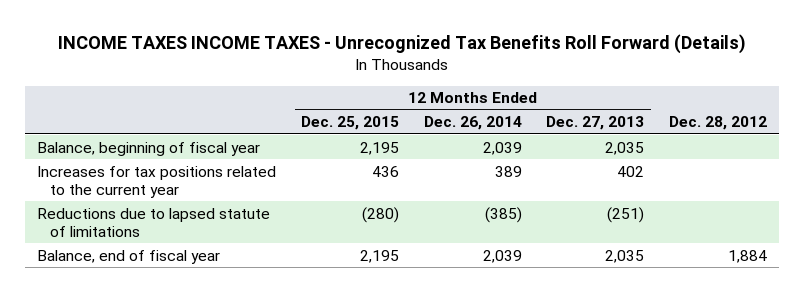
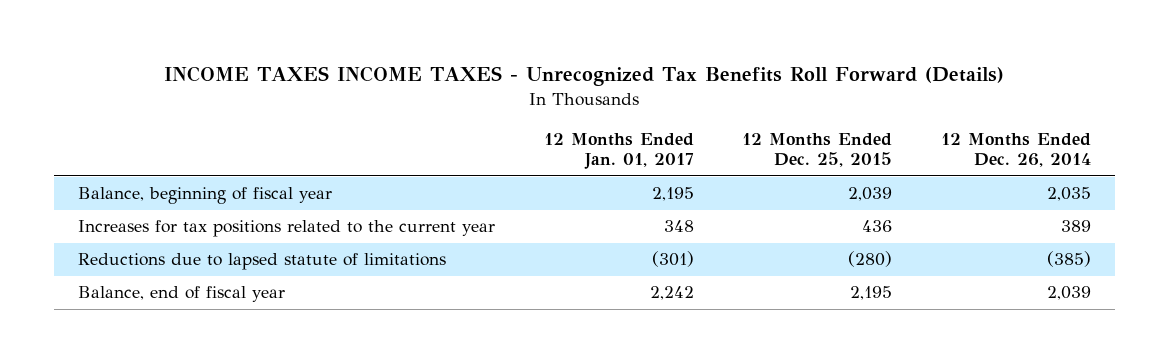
[546,116,645,131] Dec. 27, 2013 -> none
[669,116,768,131] Dec. 28, 2012 -> none
none -> [543,132,694,170] 12 Months Ended Jan. 01, 2017
[360,141,400,155] 2,195 -> [848,187,893,202] 2,039
[482,141,522,155] 2,039 -> [1046,187,1091,202] 2,035

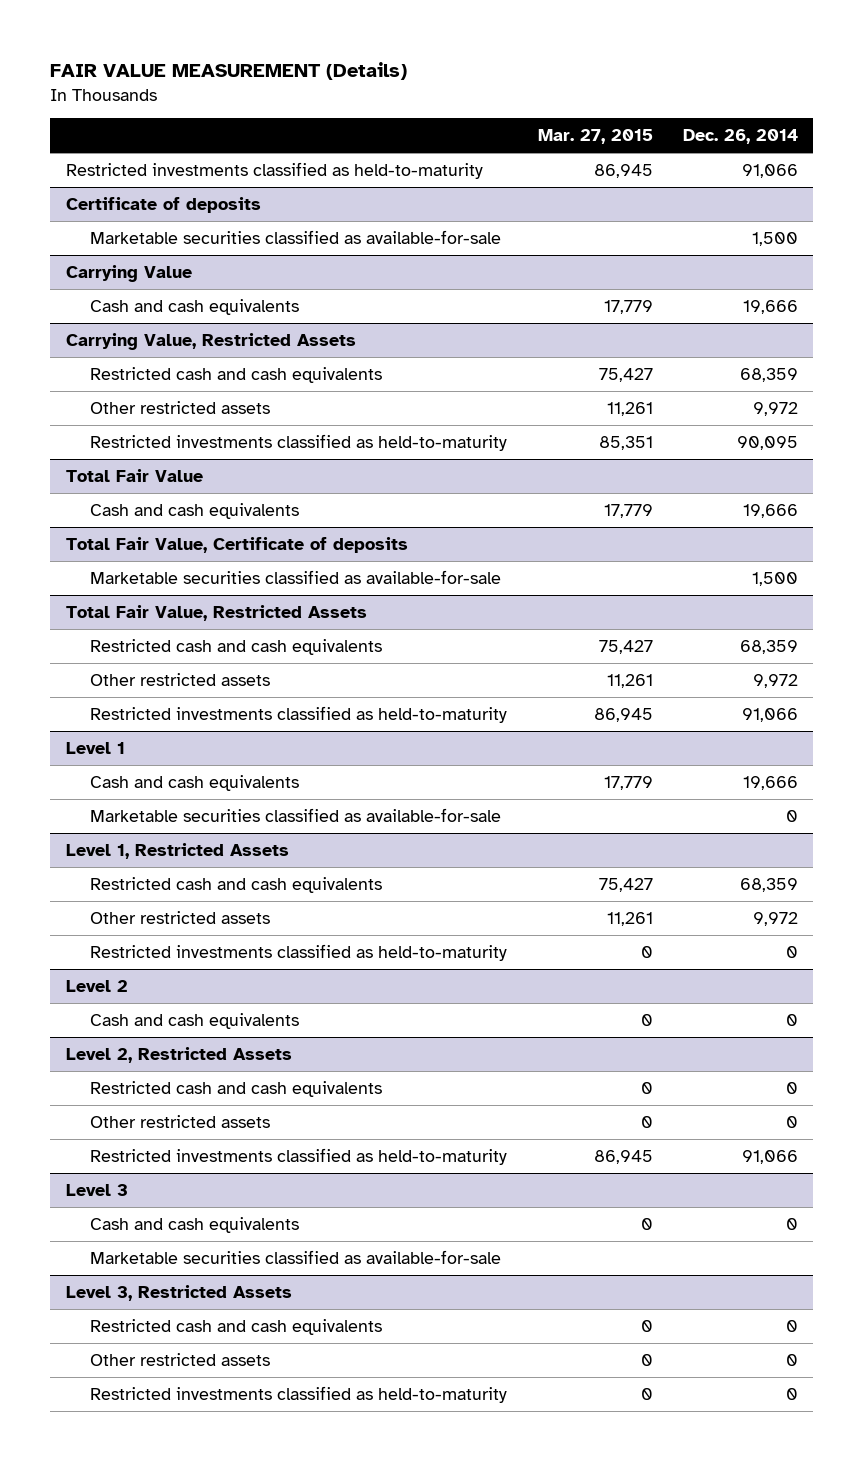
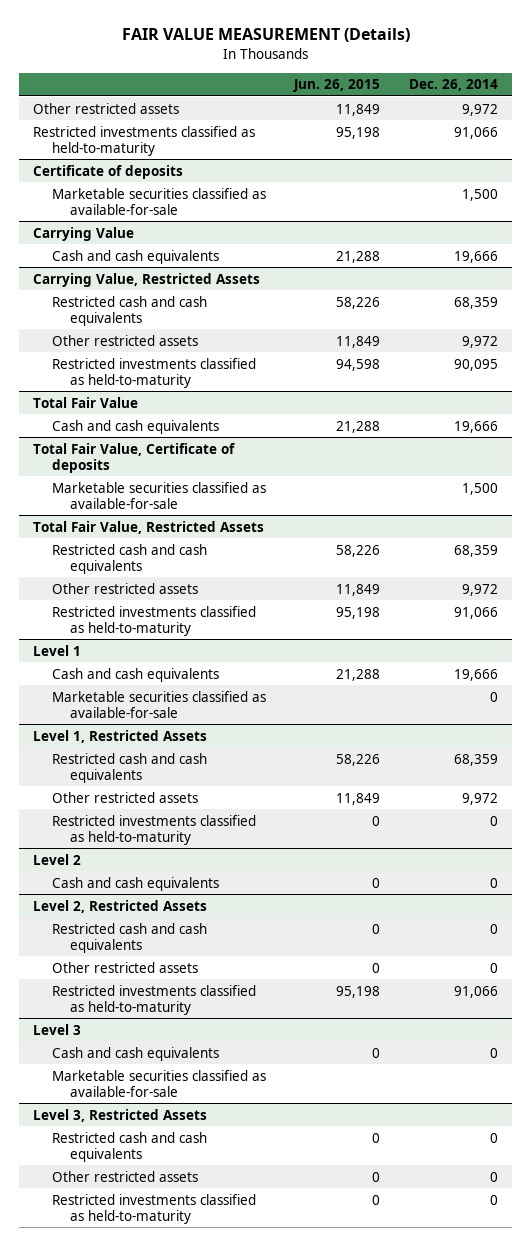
[537,129,653,145] Mar. 27, 2015 -> none
none -> [293,79,381,93] Jun. 26, 2015
none -> [33,102,180,114] Other restricted assets

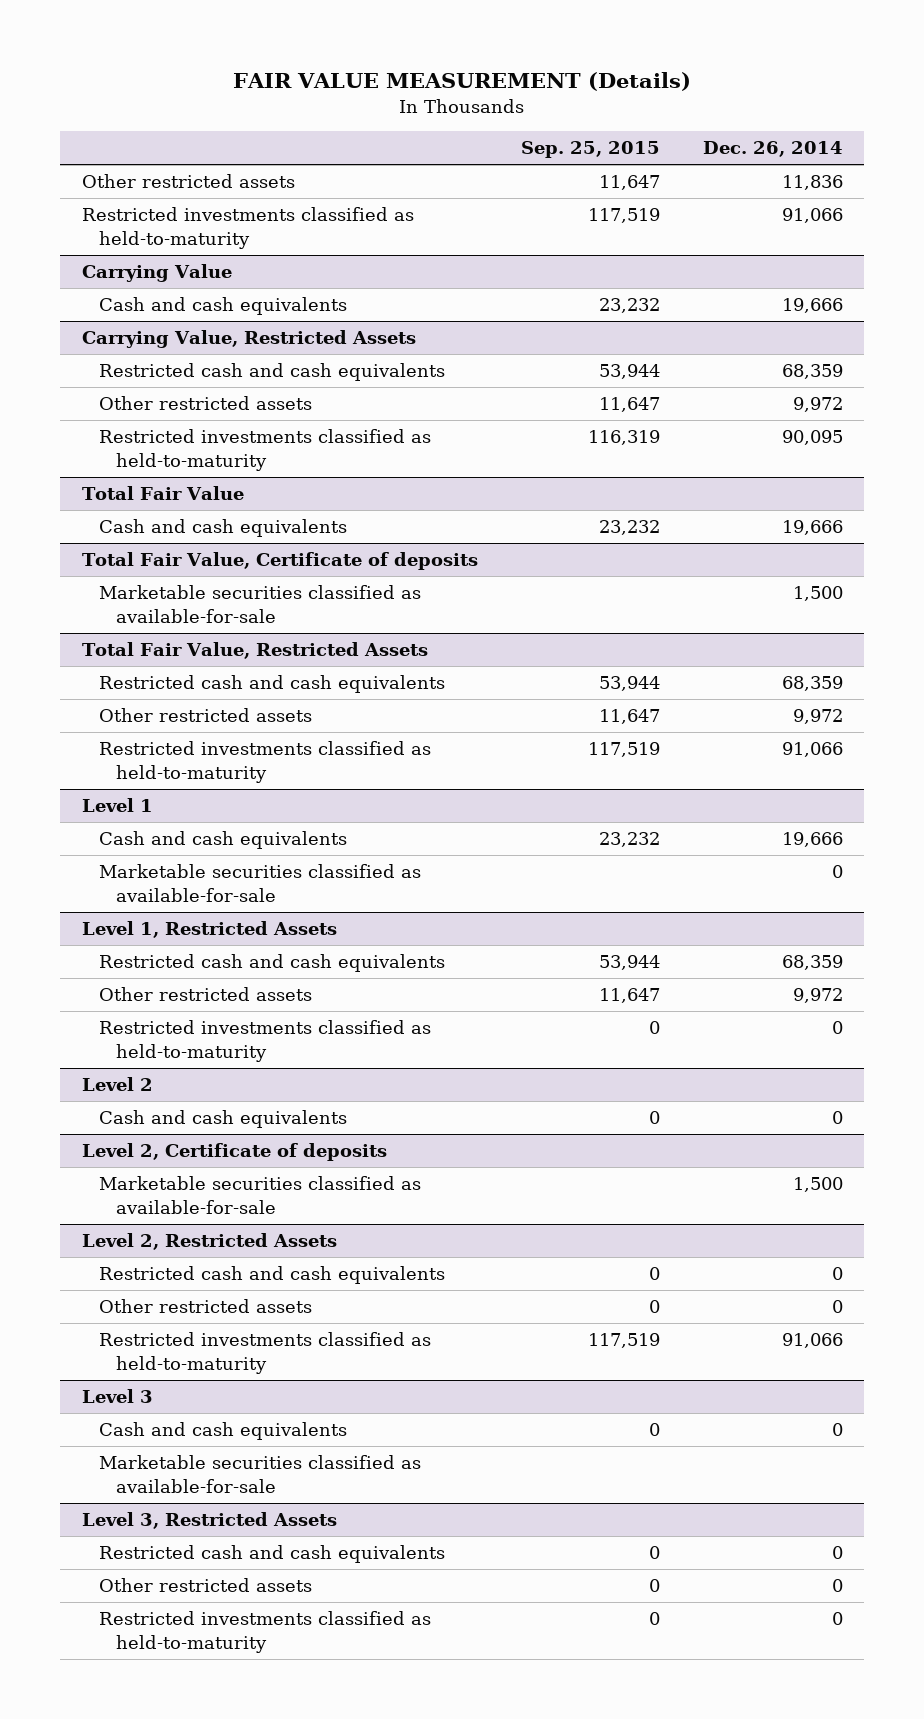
[293,79,381,93] Jun. 26, 2015 -> none
none -> [520,141,660,159] Sep. 25, 2015
[462,103,499,116] 9,972 -> [781,175,843,191] 11,836
[33,164,184,179] Certificate of deposits -> none
[51,187,266,215] Marketable securities classified as available-for-sale -> none
none -> [81,1143,387,1162] Level 2, Certificate of deposits
none -> [98,1176,421,1214] Marketable securities classified as available-for-sale

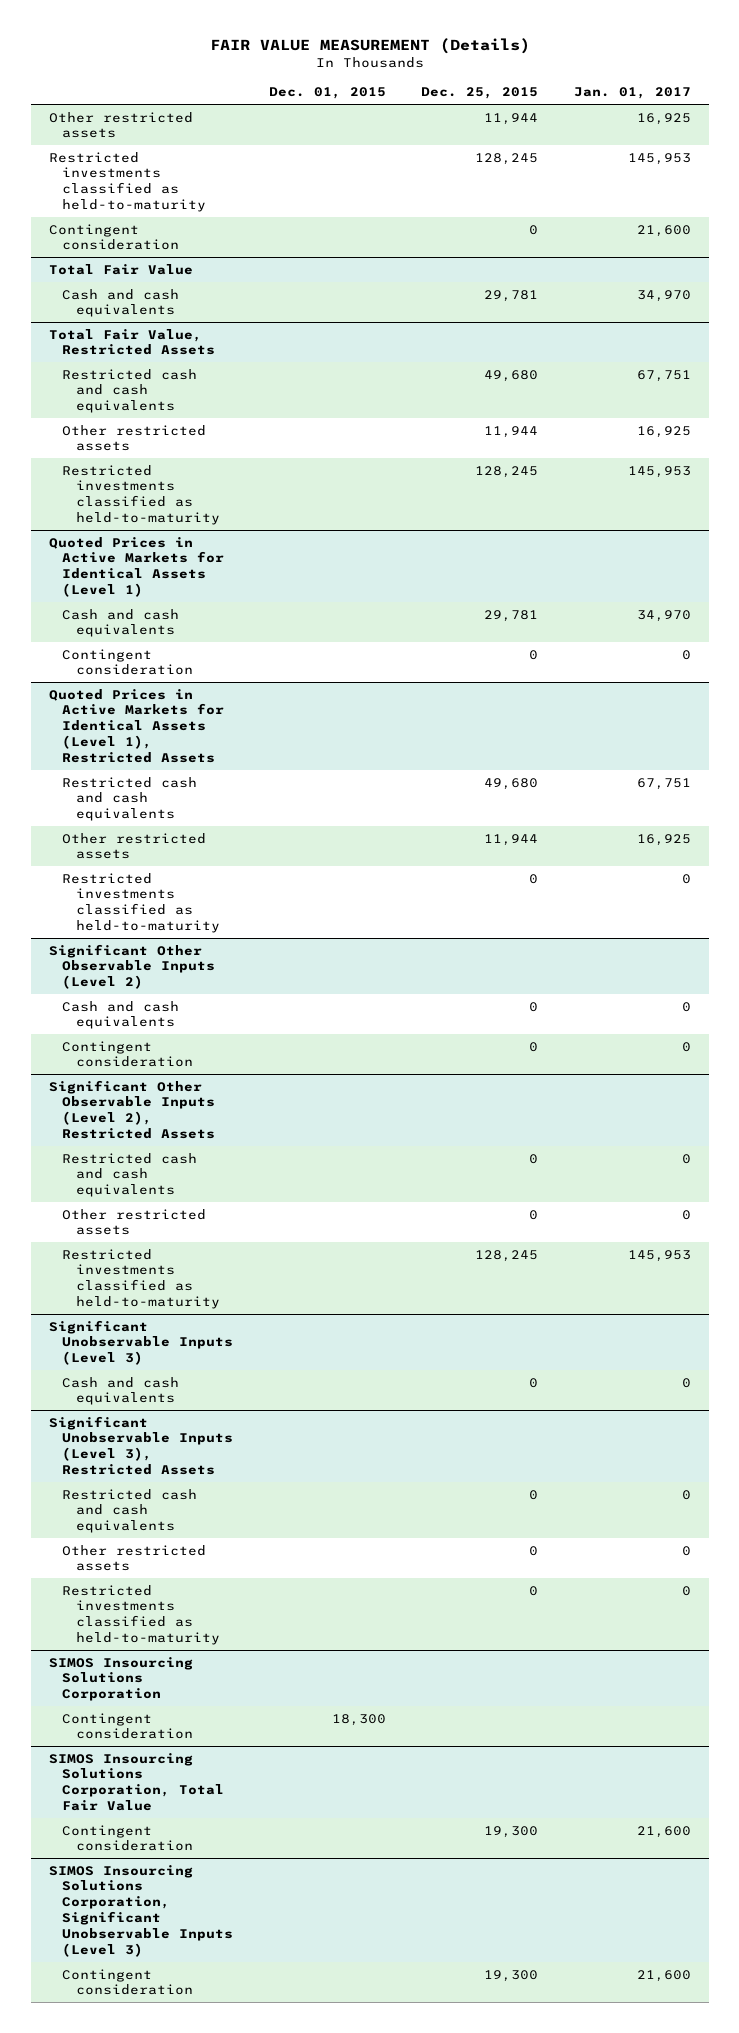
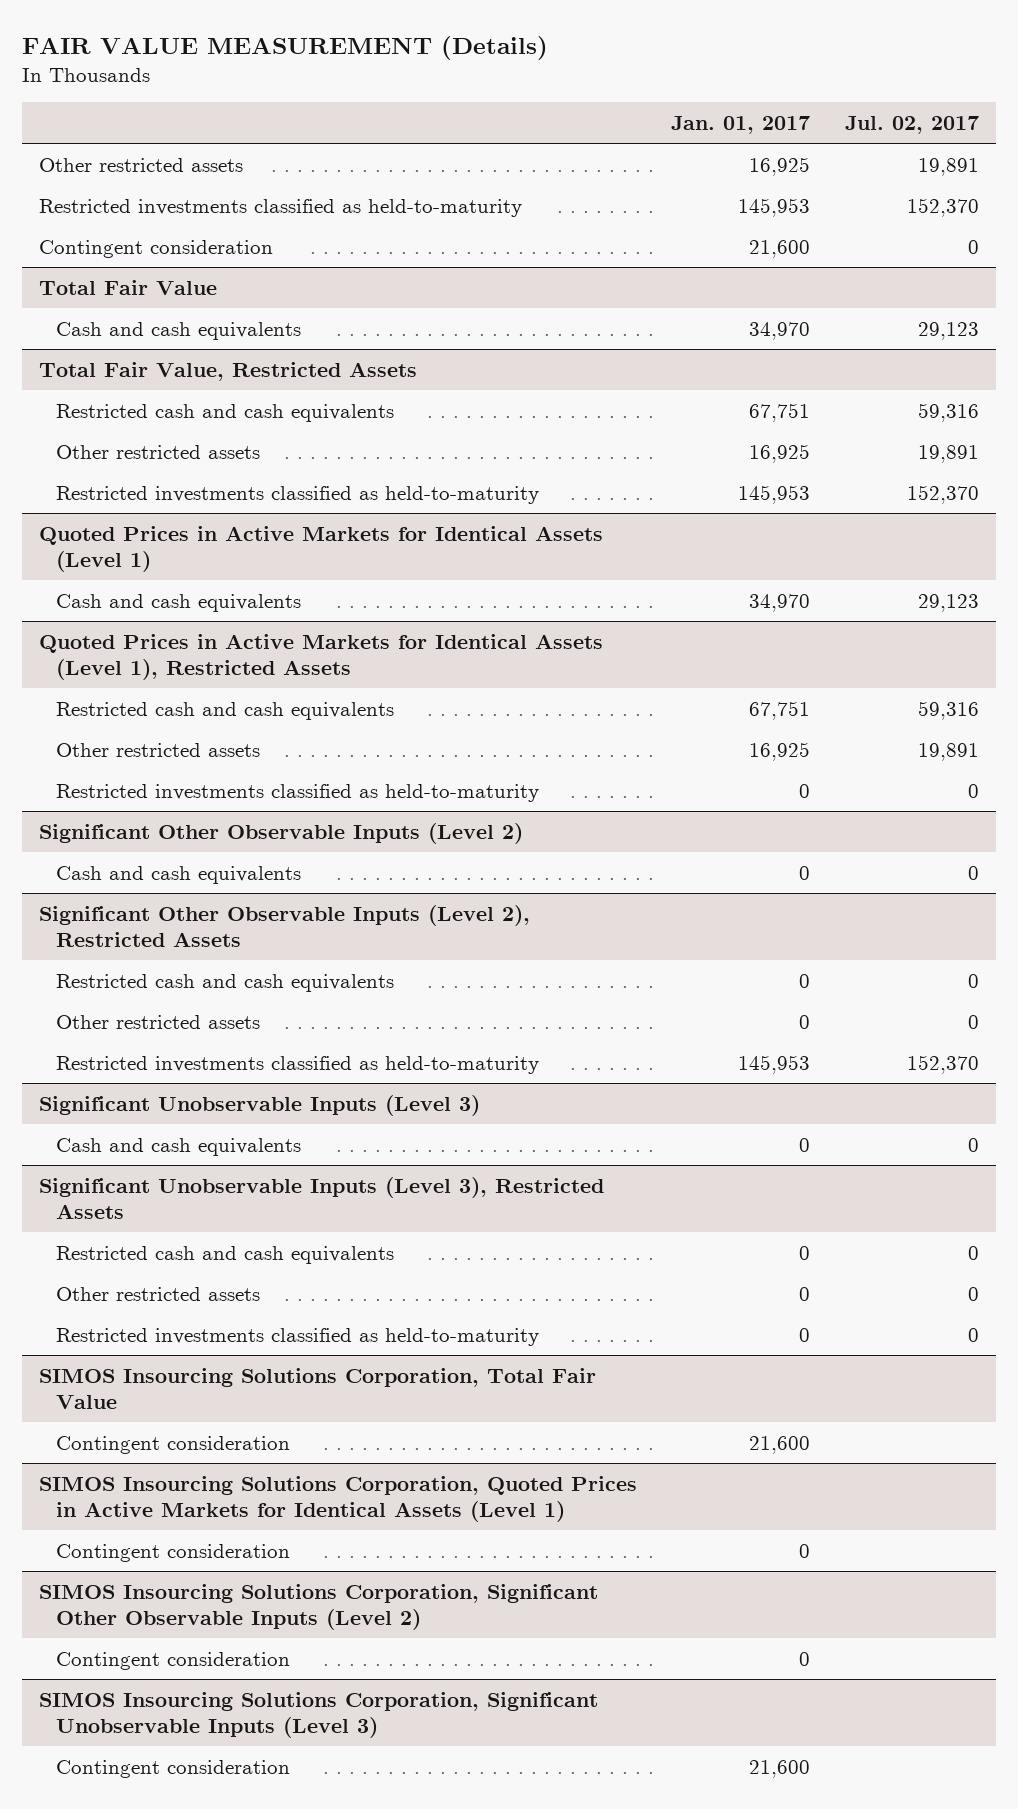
[268,87,386,100] Dec. 01, 2015 -> none
[421,87,539,100] Dec. 25, 2015 -> none
none -> [844,115,979,134] Jul. 02, 2017
[62,648,194,676] Contingent consideration -> none
[62,1040,194,1068] Contingent consideration -> none
[48,1656,193,1702] SIMOS Insourcing Solutions Corporation -> none
[62,1712,194,1740] Contingent consideration -> none
none -> [39,1475,638,1522] SIMOS Insourcing Solutions Corporation, Quoted Prices in Active Markets for Identical Assets (Level 1)
none -> [56,1543,291,1562] Contingent consideration
none -> [39,1583,599,1630] SIMOS Insourcing Solutions Corporation, Significant Other Observable Inputs (Level 2)
none -> [56,1651,291,1670] Contingent consideration

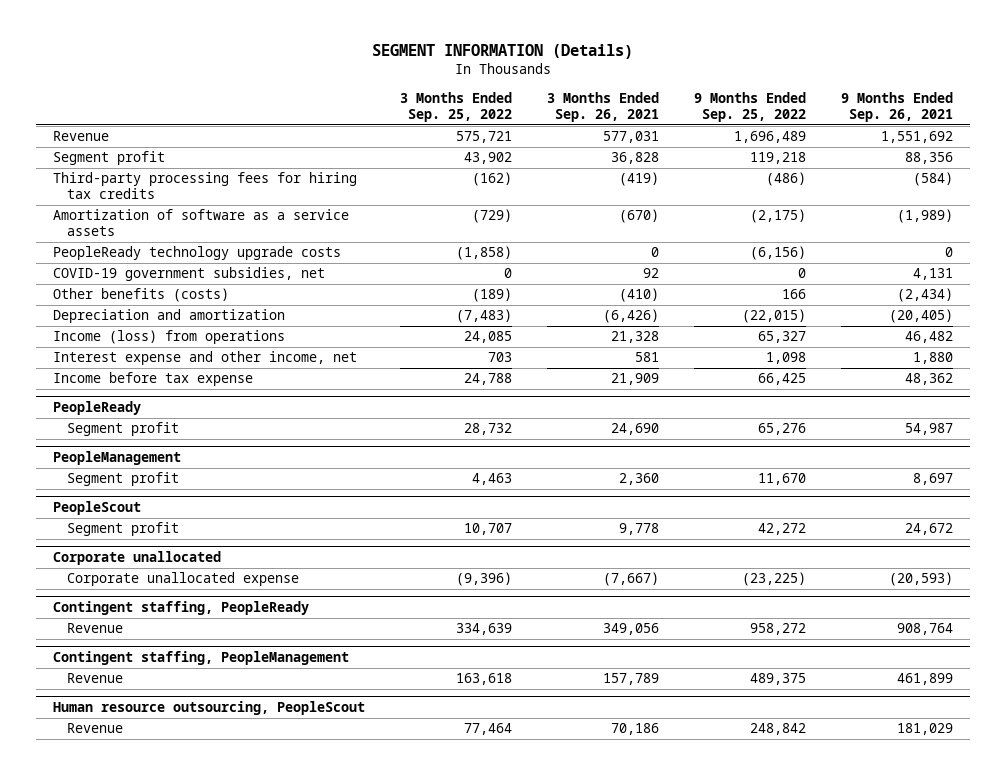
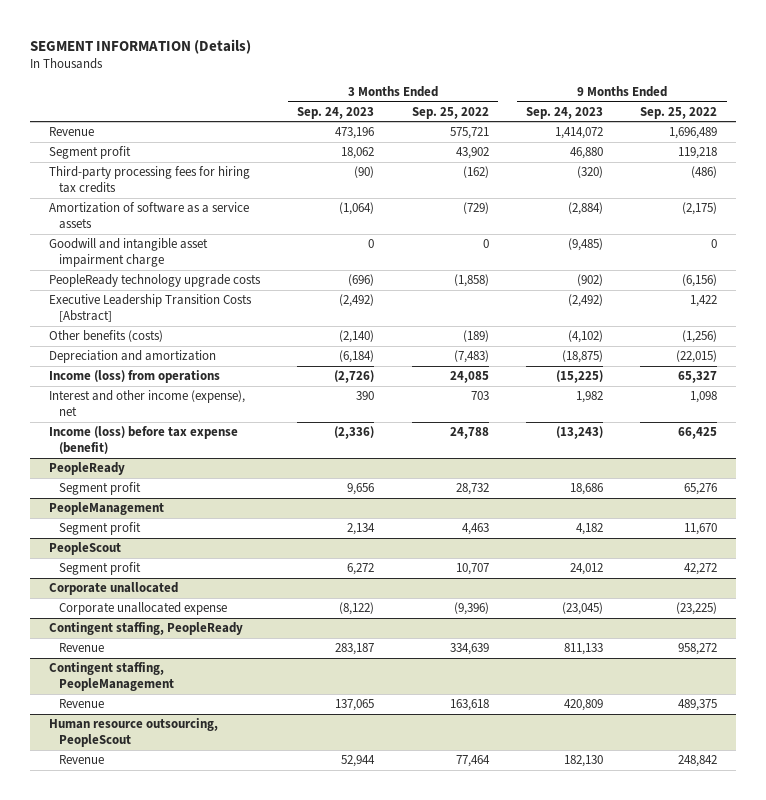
[547,92,660,123] 3 Months Ended Sep. 26, 2021 -> none
[840,92,953,123] 9 Months Ended Sep. 26, 2021 -> none
none -> [297,106,375,119] Sep. 24, 2023
none -> [526,106,604,119] Sep. 24, 2023
none -> [48,238,208,268] Goodwill and intangible asset impairment charge
[53,267,326,282] COVID-19 government subsidies, net -> none
none -> [48,294,252,323] Executive Leadership Transition Costs [Abstract]
[781,289,806,300] 166 -> [682,330,718,344] (1,256)
[53,351,358,366] Interest expense and other income, net -> [48,390,245,417] Interest and other income (expense), net
[53,372,254,387] Income before tax expense -> [48,426,238,455] Income (loss) before tax expense (benefit)

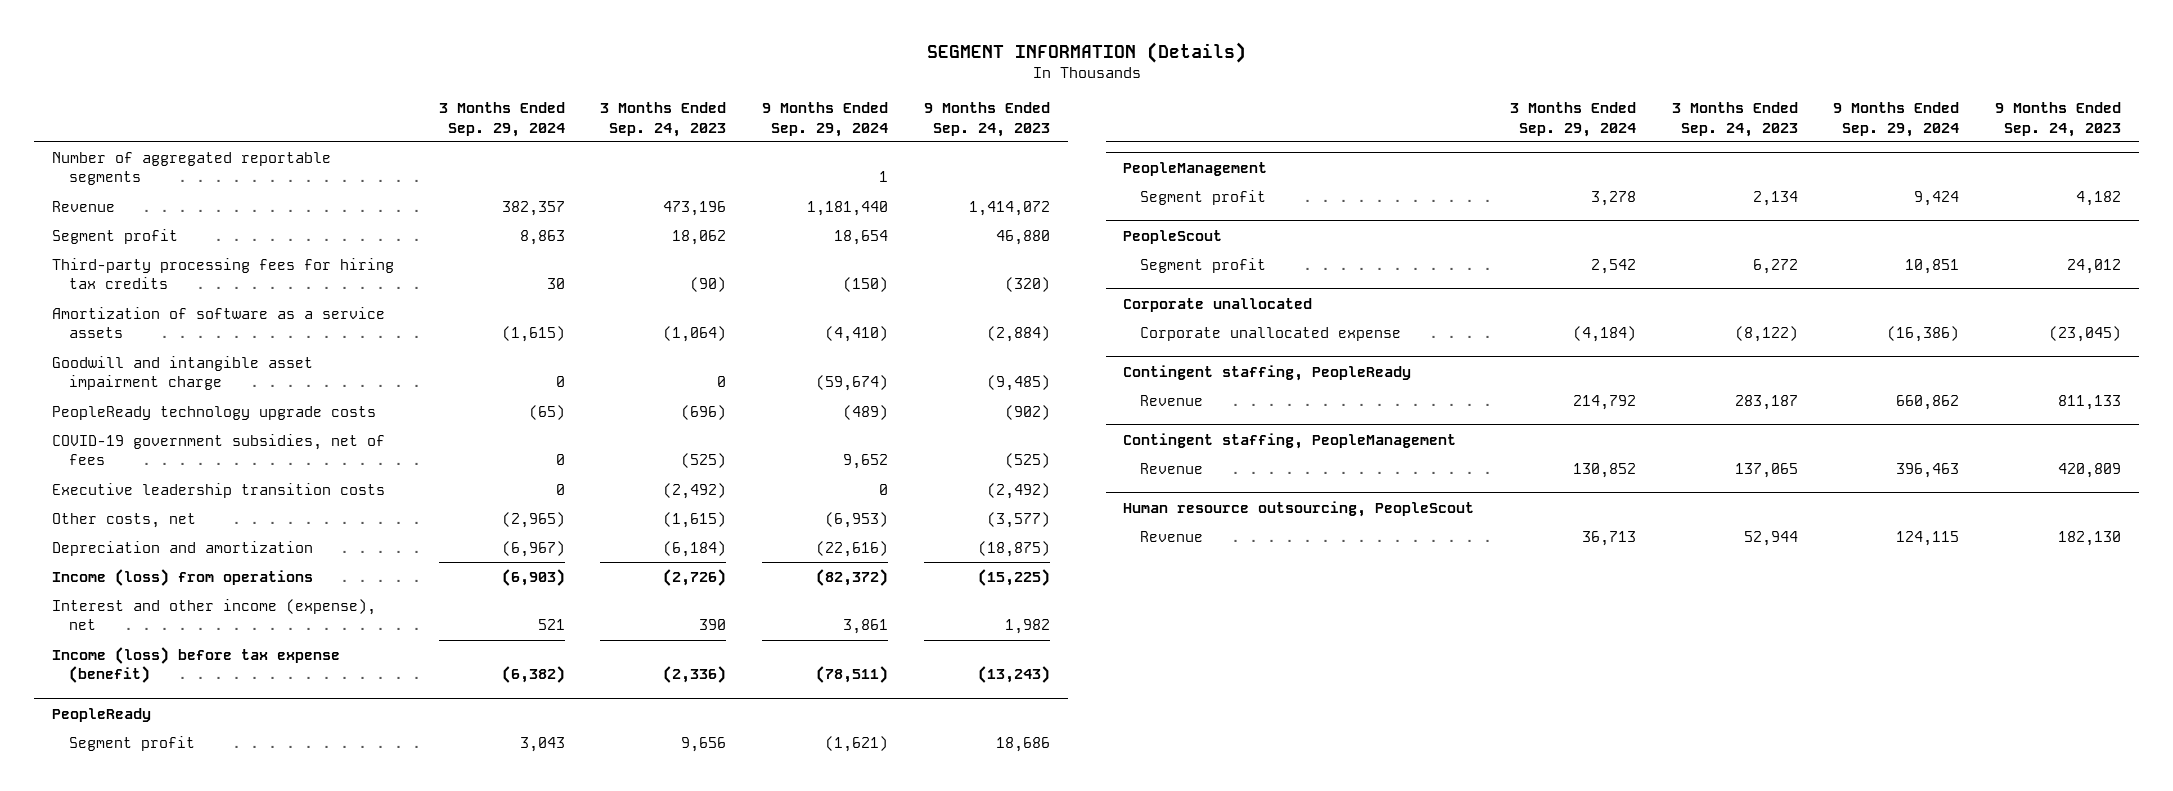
[411,106,489,119] Sep. 25, 2022 -> none
[640,106,718,119] Sep. 25, 2022 -> none
none -> [438,102,565,137] 3 Months Ended Sep. 29, 2024
none -> [762,102,889,137] 9 Months Ended Sep. 29, 2024
none -> [52,151,332,186] Number of aggregated reportable segments
none -> [52,433,386,466] COVID-19 government subsidies, net of fees
[48,294,252,323] Executive Leadership Transition Costs [Abstract] -> [52,482,386,498] Executive leadership transition costs
[48,330,163,343] Other benefits (costs) -> [52,512,197,528] Other costs, net
[339,330,375,344] (2,140) -> [663,511,727,528] (1,615)
[568,330,604,344] (4,102) -> [986,511,1050,528] (3,577)

